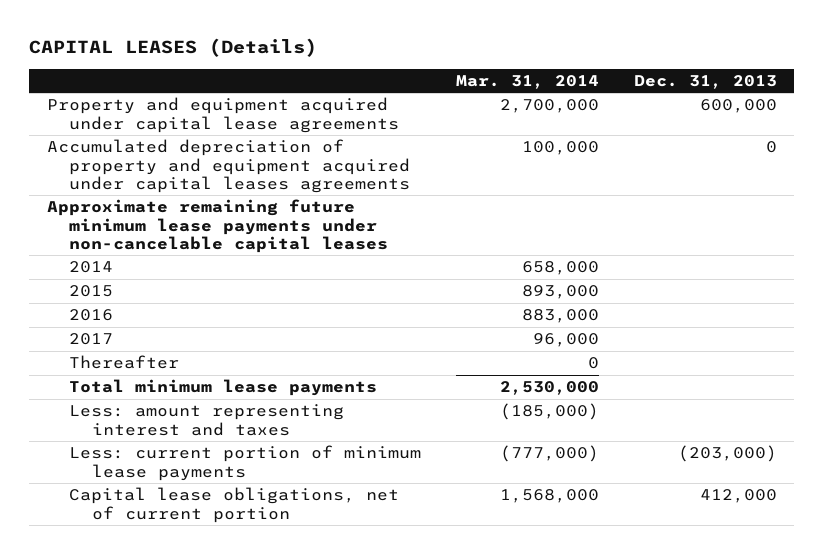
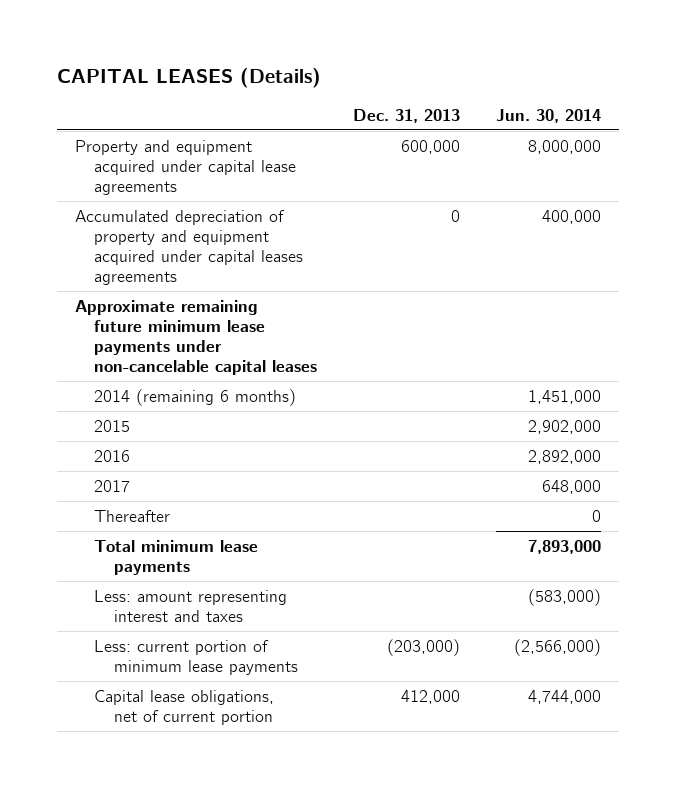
[456,74,600,89] Mar. 31, 2014 -> none
none -> [495,108,601,123] Jun. 30, 2014
[69,261,114,274] 2014 -> [94,388,297,406] 2014 (remaining 6 months)

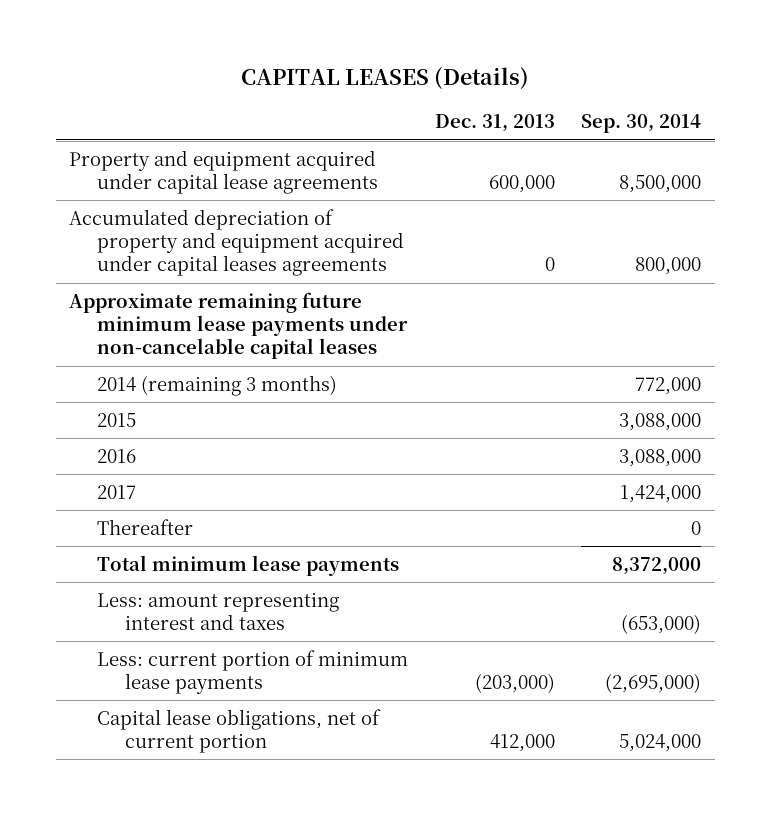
[495,108,601,123] Jun. 30, 2014 -> none
none -> [581,114,702,134] Sep. 30, 2014
[94,388,297,406] 2014 (remaining 6 months) -> [97,374,338,396] 2014 (remaining 3 months)

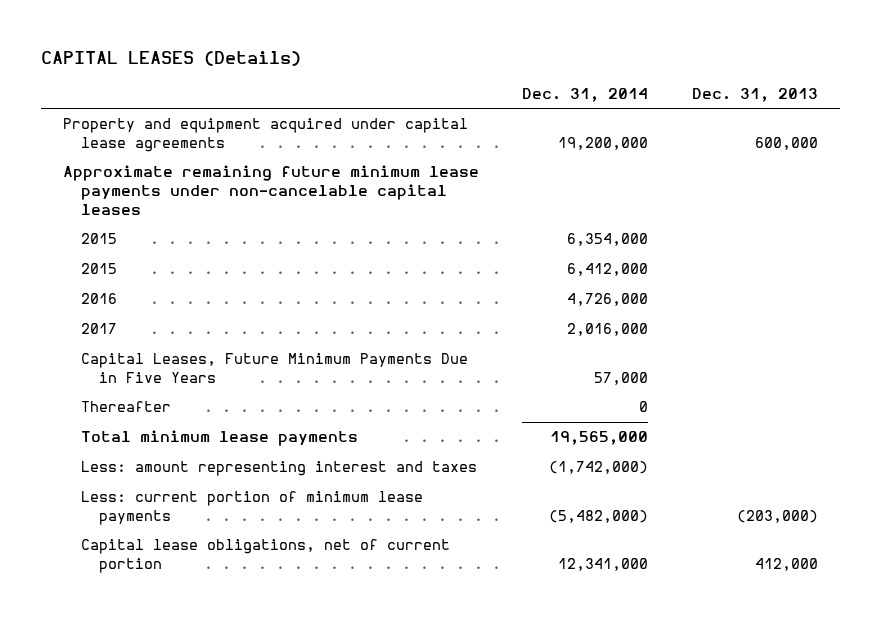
[581,114,702,134] Sep. 30, 2014 -> none
none -> [522,87,649,102] Dec. 31, 2014
[69,208,405,277] Accumulated depreciation of property and equipment acquired under capital leases agreements -> none
[97,374,338,396] 2014 (remaining 3 months) -> none
none -> [80,263,117,275] 2015
none -> [80,353,468,383] Capital Leases, Future Minimum Payments Due in Five Years

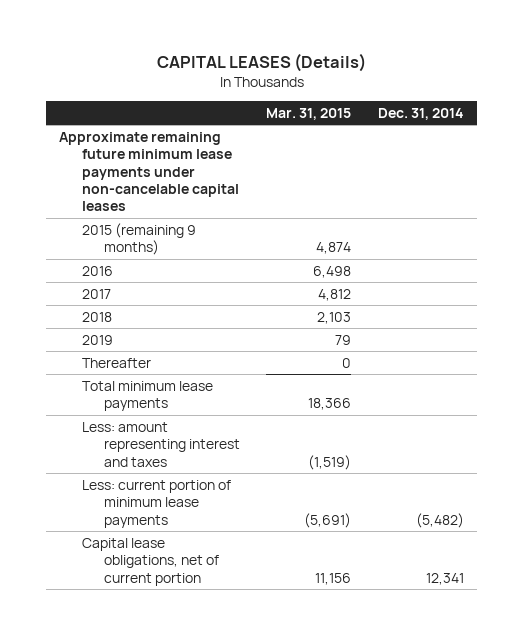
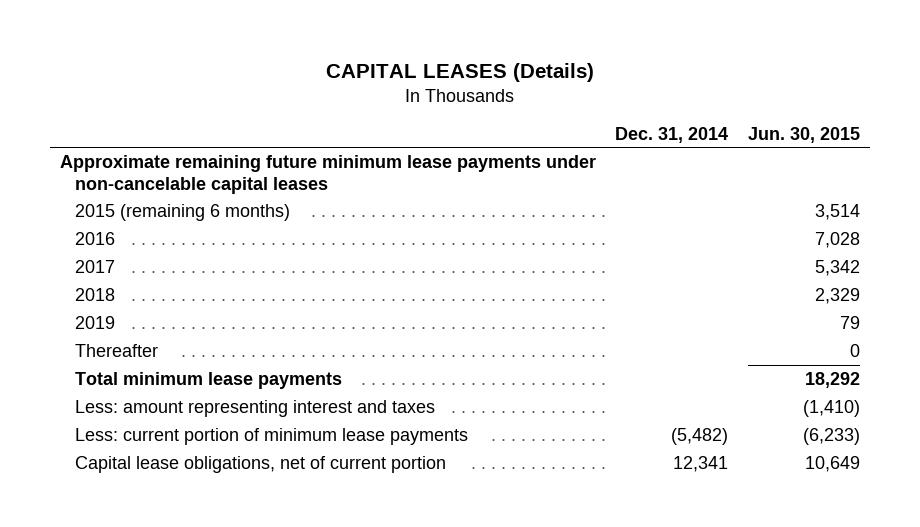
[266,107,352,120] Mar. 31, 2015 -> none
none -> [747,126,860,143] Jun. 30, 2015
[81,222,196,256] 2015 (remaining 9 months) -> [75,203,291,221] 2015 (remaining 6 months)

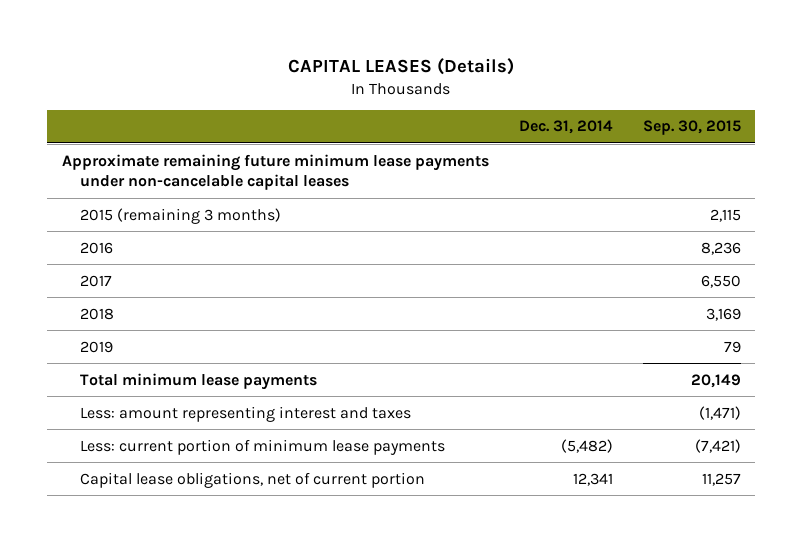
[747,126,860,143] Jun. 30, 2015 -> none
none -> [642,120,741,136] Sep. 30, 2015
[75,203,291,221] 2015 (remaining 6 months) -> [79,207,281,224] 2015 (remaining 3 months)
[75,343,159,357] Thereafter -> none

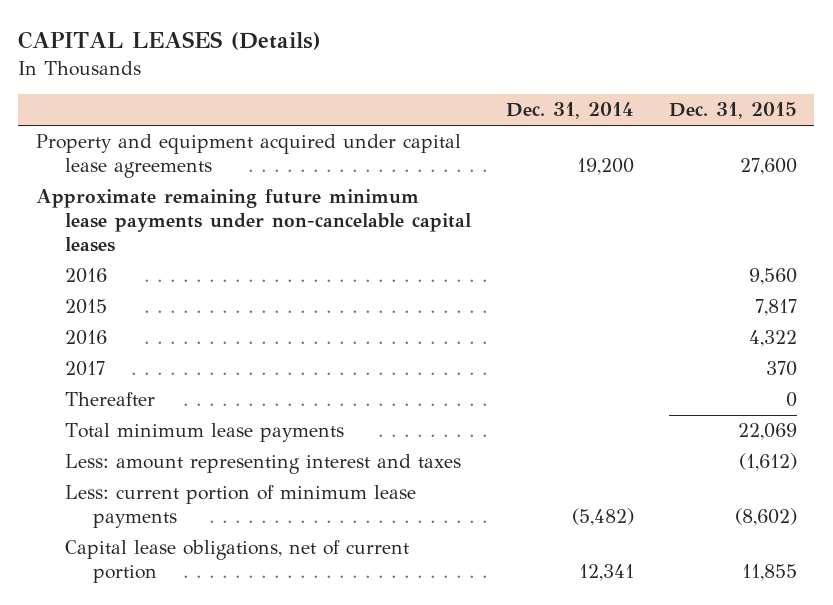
[642,120,741,136] Sep. 30, 2015 -> none
none -> [668,102,797,120] Dec. 31, 2015
none -> [35,134,461,179] Property and equipment acquired under capital lease agreements
[79,207,281,224] 2015 (remaining 3 months) -> none
none -> [64,299,107,315] 2015
none -> [64,330,107,346] 2016
[79,307,114,320] 2018 -> none
[79,340,113,353] 2019 -> none
none -> [64,392,155,407] Thereafter

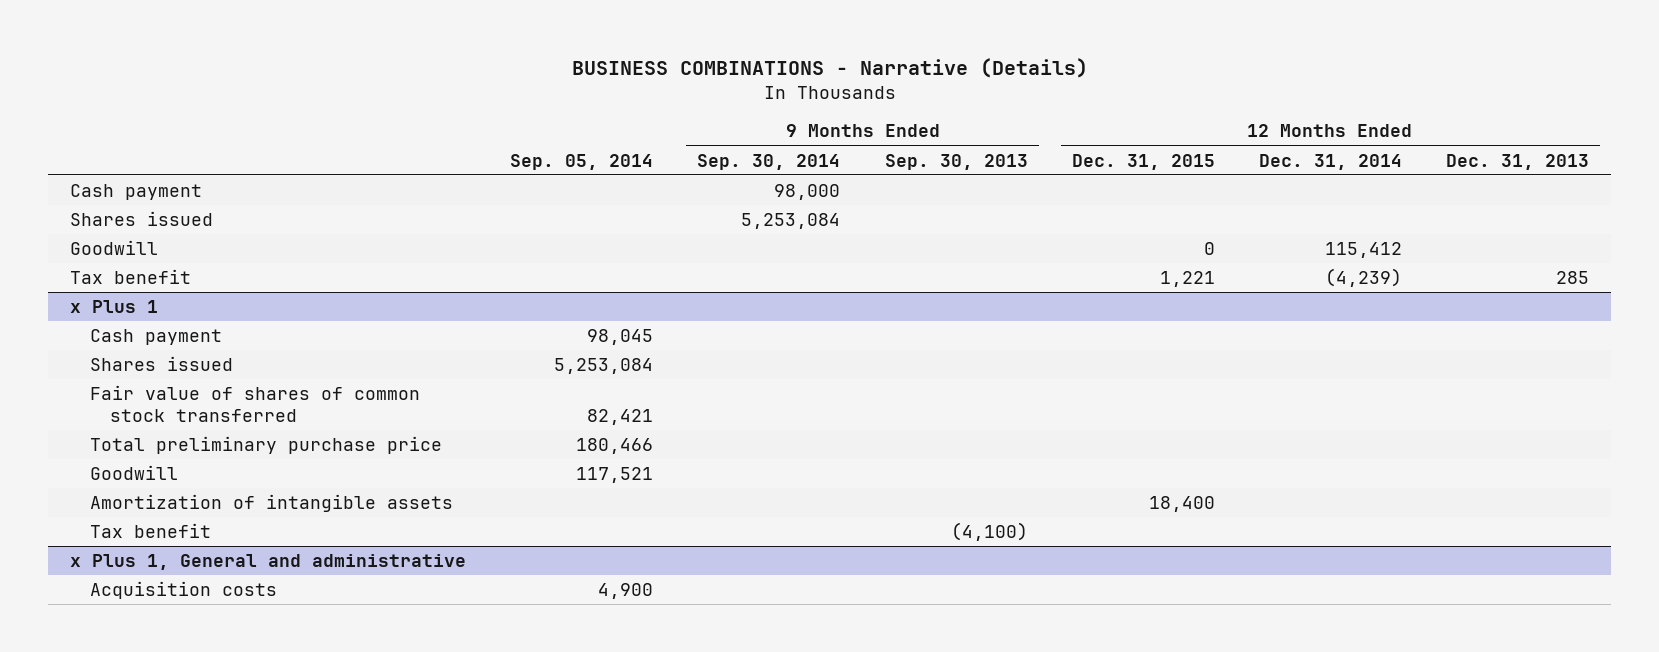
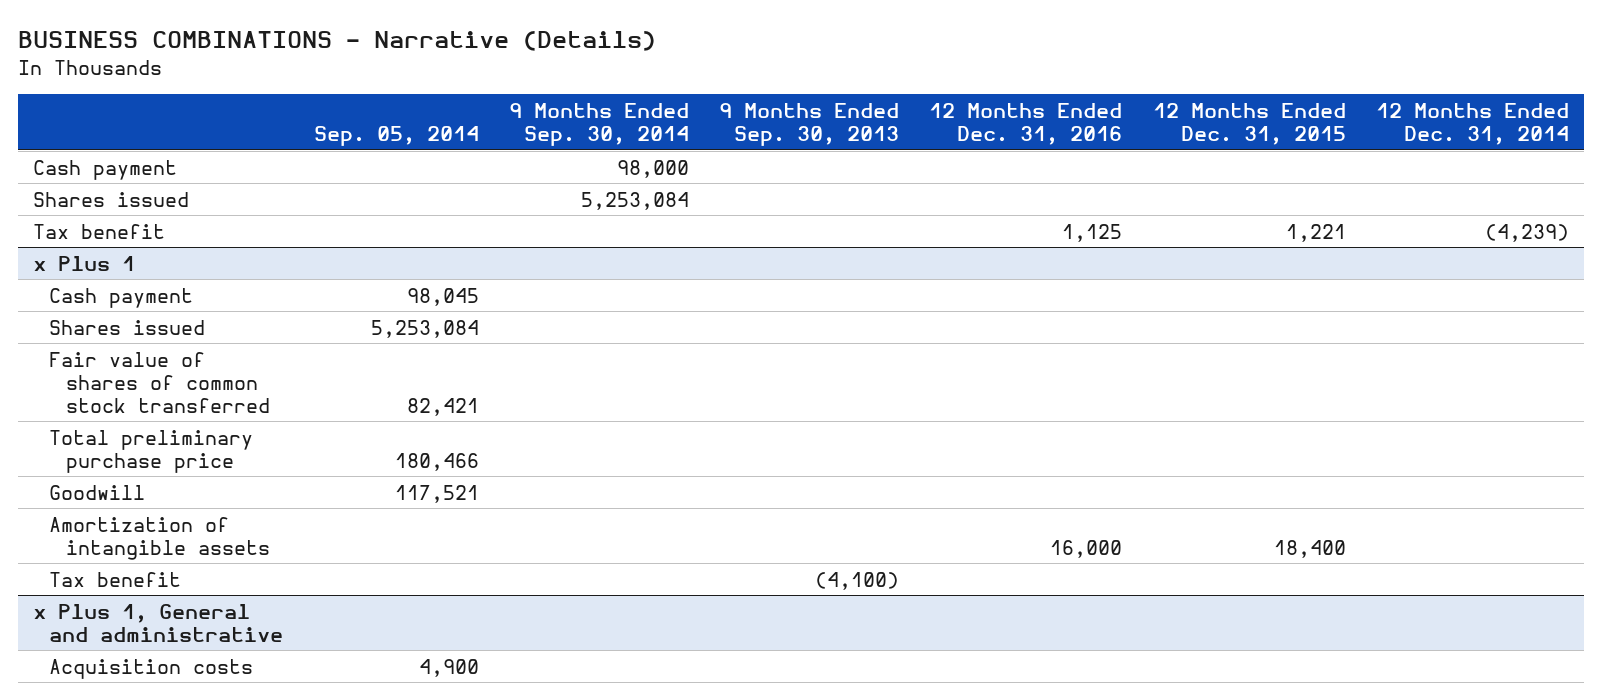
[1446,153,1590,170] Dec. 31, 2013 -> none
none -> [929,102,1123,145] 12 Months Ended Dec. 31, 2016
[70,240,159,256] Goodwill -> none

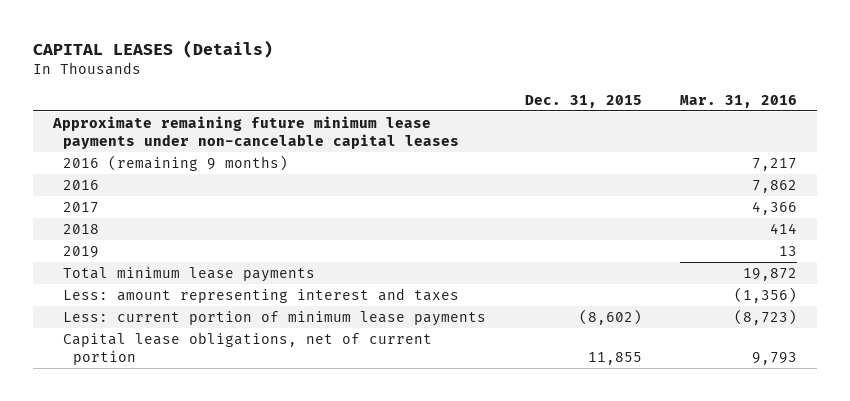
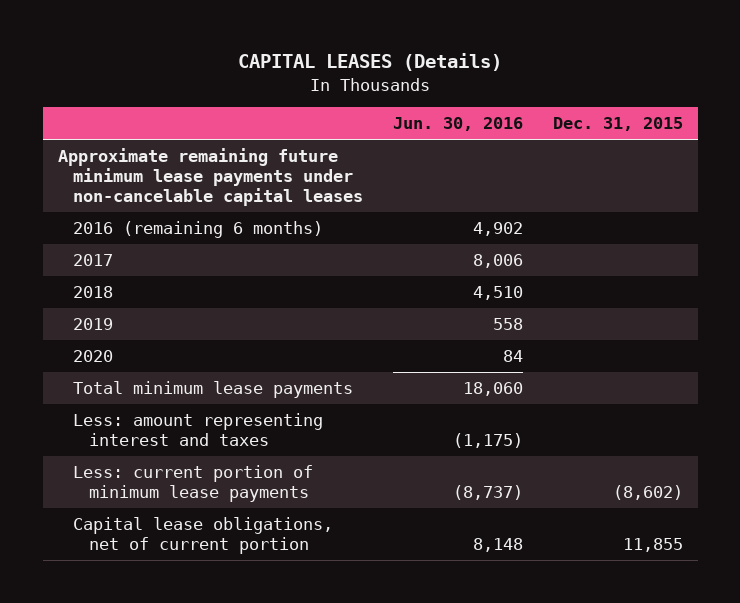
[680,94,798,108] Mar. 31, 2016 -> none
none -> [392,117,523,132] Jun. 30, 2016
[63,180,100,191] 2016 -> none
[63,155,289,172] 2016 (remaining 9 months) -> [73,221,324,239] 2016 (remaining 6 months)
none -> [73,350,114,363] 2020

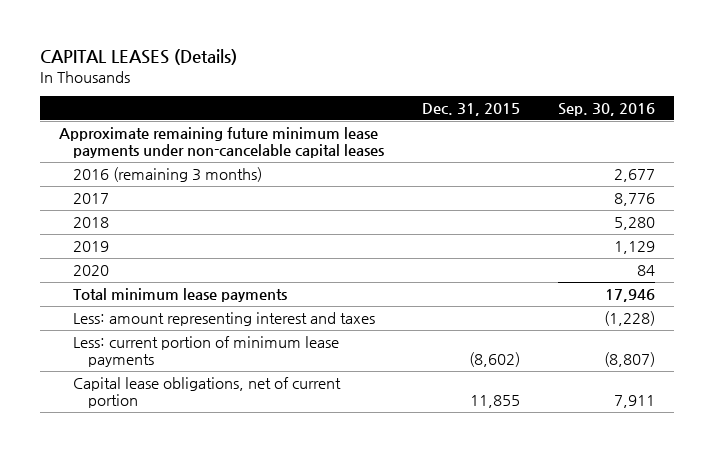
[392,117,523,132] Jun. 30, 2016 -> none
none -> [557,102,655,116] Sep. 30, 2016
[73,221,324,239] 2016 (remaining 6 months) -> [73,166,263,182] 2016 (remaining 3 months)

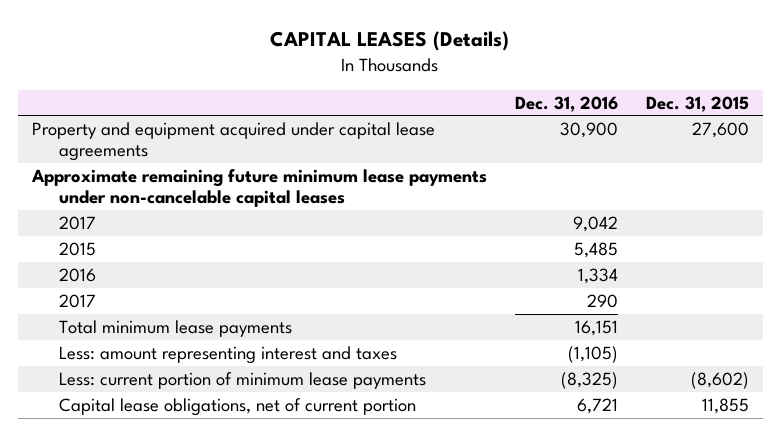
[557,102,655,116] Sep. 30, 2016 -> none
none -> [514,95,618,112] Dec. 31, 2016
none -> [31,121,435,162] Property and equipment acquired under capital lease agreements
[73,166,263,182] 2016 (remaining 3 months) -> none
[73,264,110,276] 2020 -> none
none -> [59,241,97,256] 2015
[73,216,110,228] 2018 -> [59,267,97,282] 2016
[73,240,110,252] 2019 -> [59,293,97,308] 2017

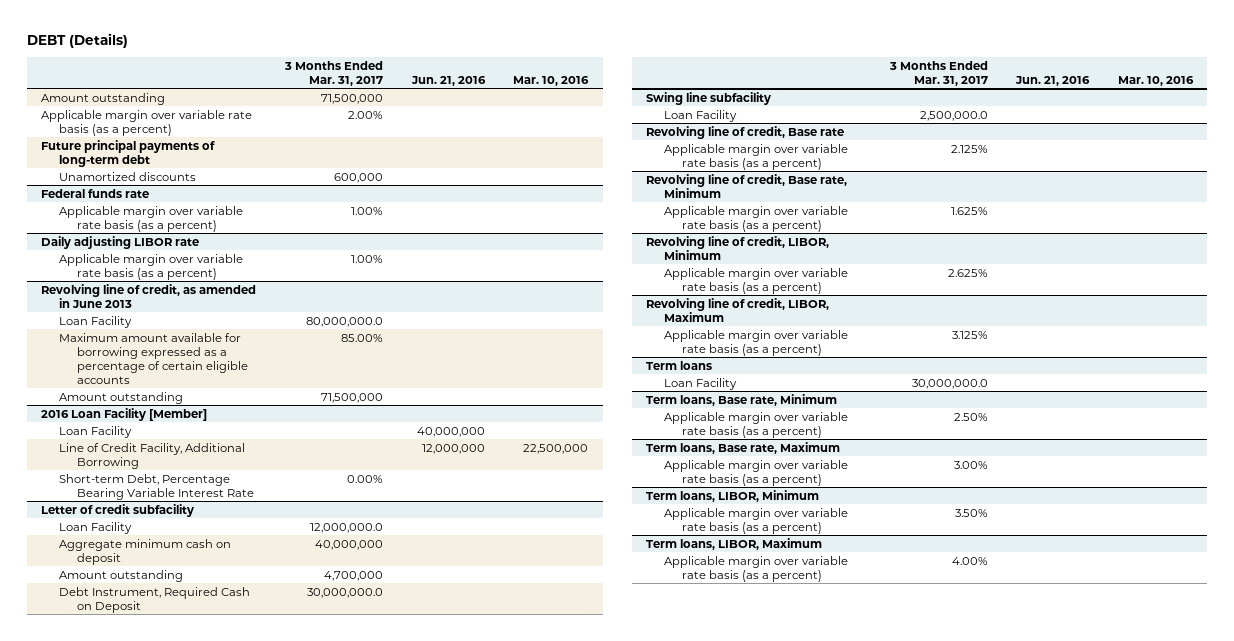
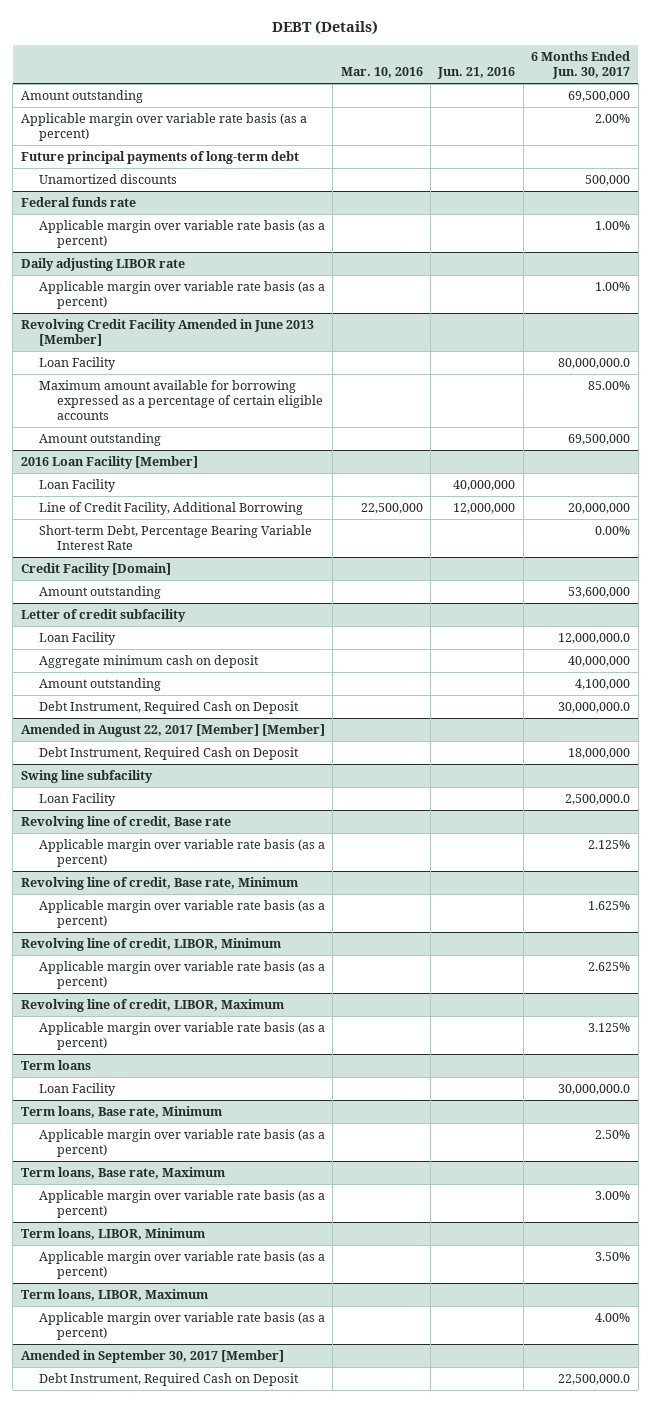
[283,60,383,86] 3 Months Ended Mar. 31, 2017 -> none
none -> [531,51,631,80] 6 Months Ended Jun. 30, 2017
[41,283,257,308] Revolving line of credit, as amended in June 2013 -> [20,318,314,347] Revolving Credit Facility Amended in June 2013 [Member]
none -> [20,562,171,576] Credit Facility [Domain]
none -> [38,585,161,599] Amount outstanding
none -> [20,723,325,737] Amended in August 22, 2017 [Member] [Member]
none -> [38,746,299,760] Debt Instrument, Required Cash on Deposit
none -> [20,1349,284,1363] Amended in September 30, 2017 [Member]
none -> [38,1372,299,1386] Debt Instrument, Required Cash on Deposit

